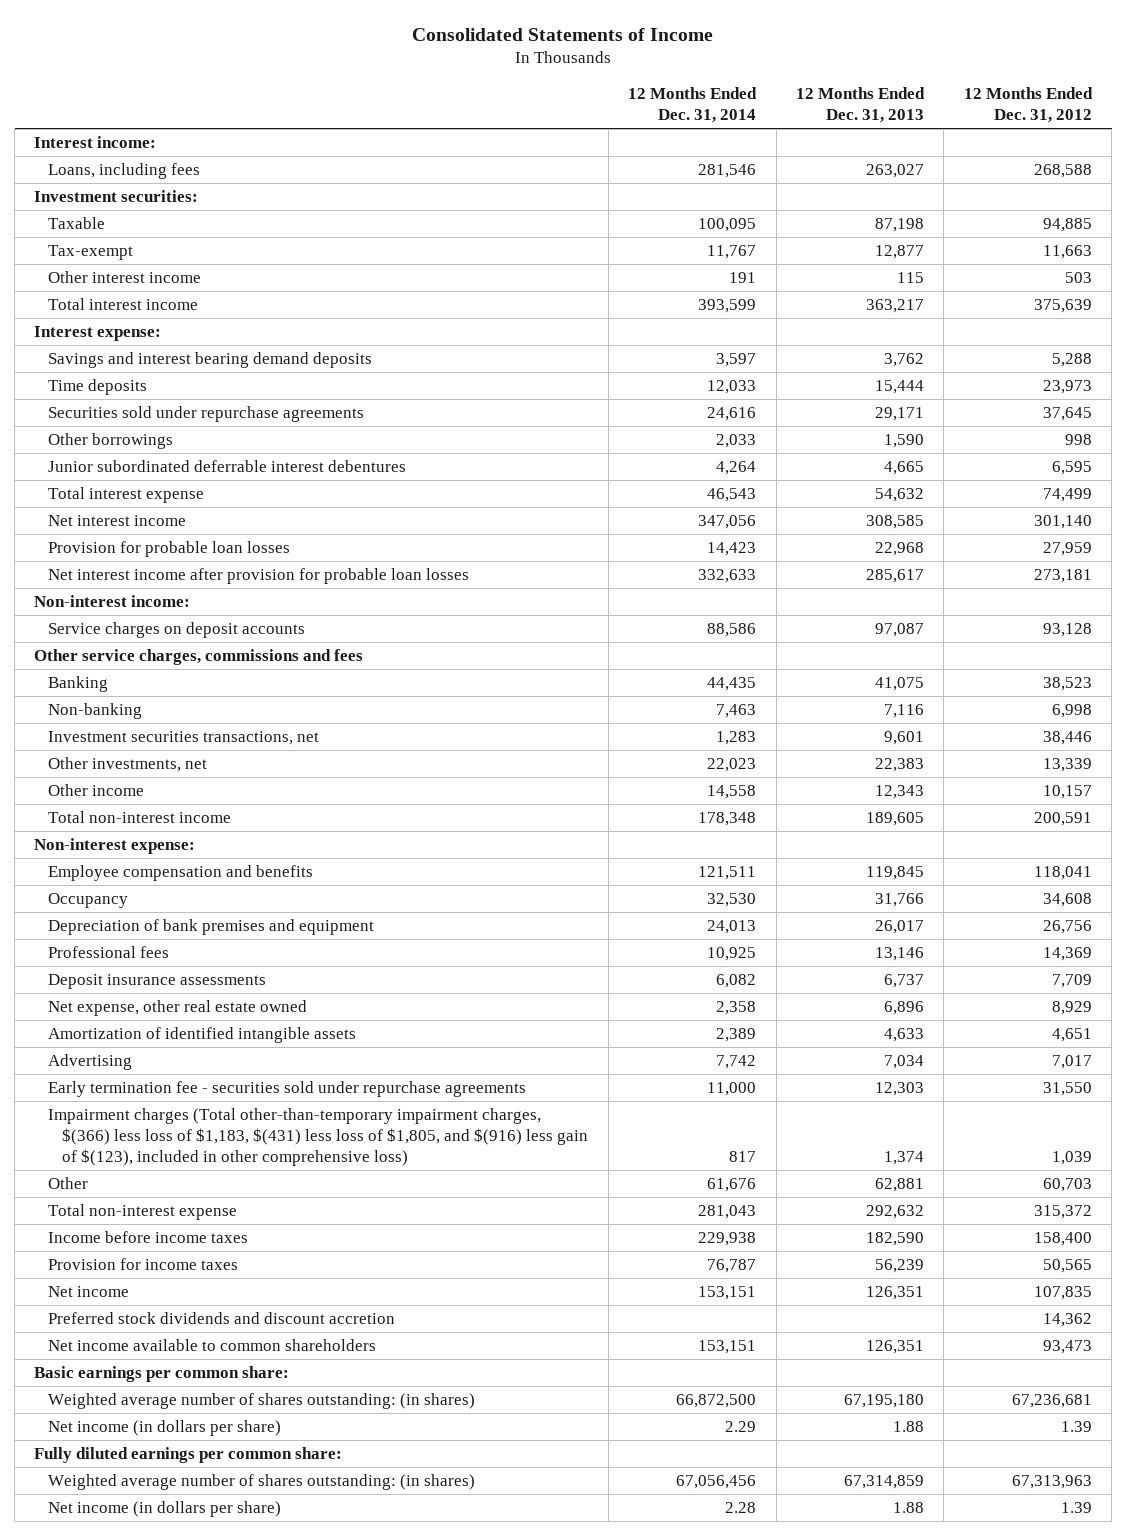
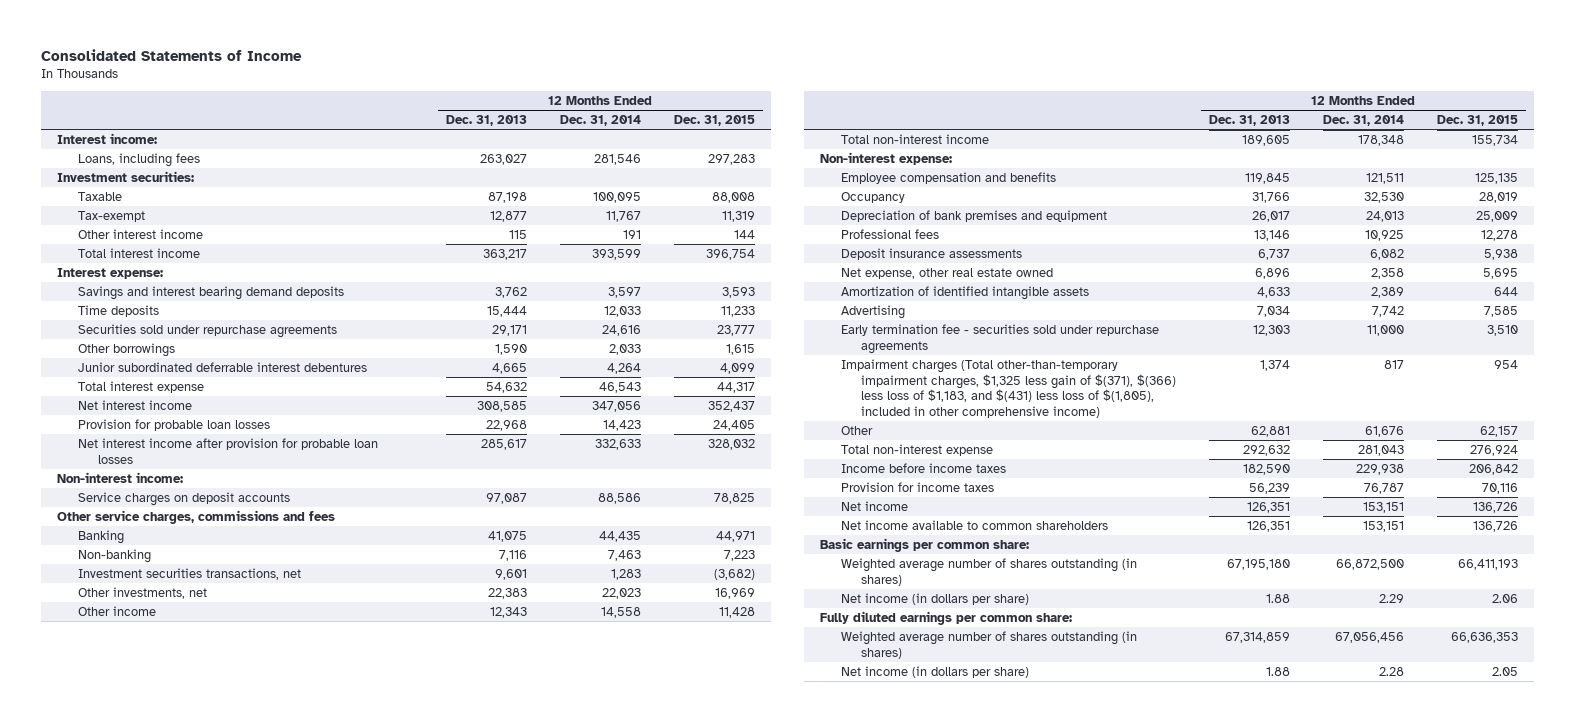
[963,87,1093,124] 12 Months Ended Dec. 31, 2012 -> none
none -> [673,115,755,127] Dec. 31, 2015
[48,1108,589,1167] Impairment charges (Total other-than-temporary impairment charges, $(366) less loss of $1,183, $(431) less loss of $1,805, and $(916) less gain of $(123), included in other comprehensive loss) -> [840,358,1177,419] Impairment charges (Total other-than-temporary impairment charges, $1,325 less gain of $(371), $(366) less loss of $1,183, and $(431) less loss of $(1,805), included in other comprehensive income)
[48,1312,396,1325] Preferred stock dividends and discount accretion -> none
[48,1393,476,1410] Weighted average number of shares outstanding: (in shares) -> [840,557,1137,586] Weighted average number of shares outstanding (in shares)
[48,1474,476,1491] Weighted average number of shares outstanding: (in shares) -> [840,630,1137,659] Weighted average number of shares outstanding (in shares)

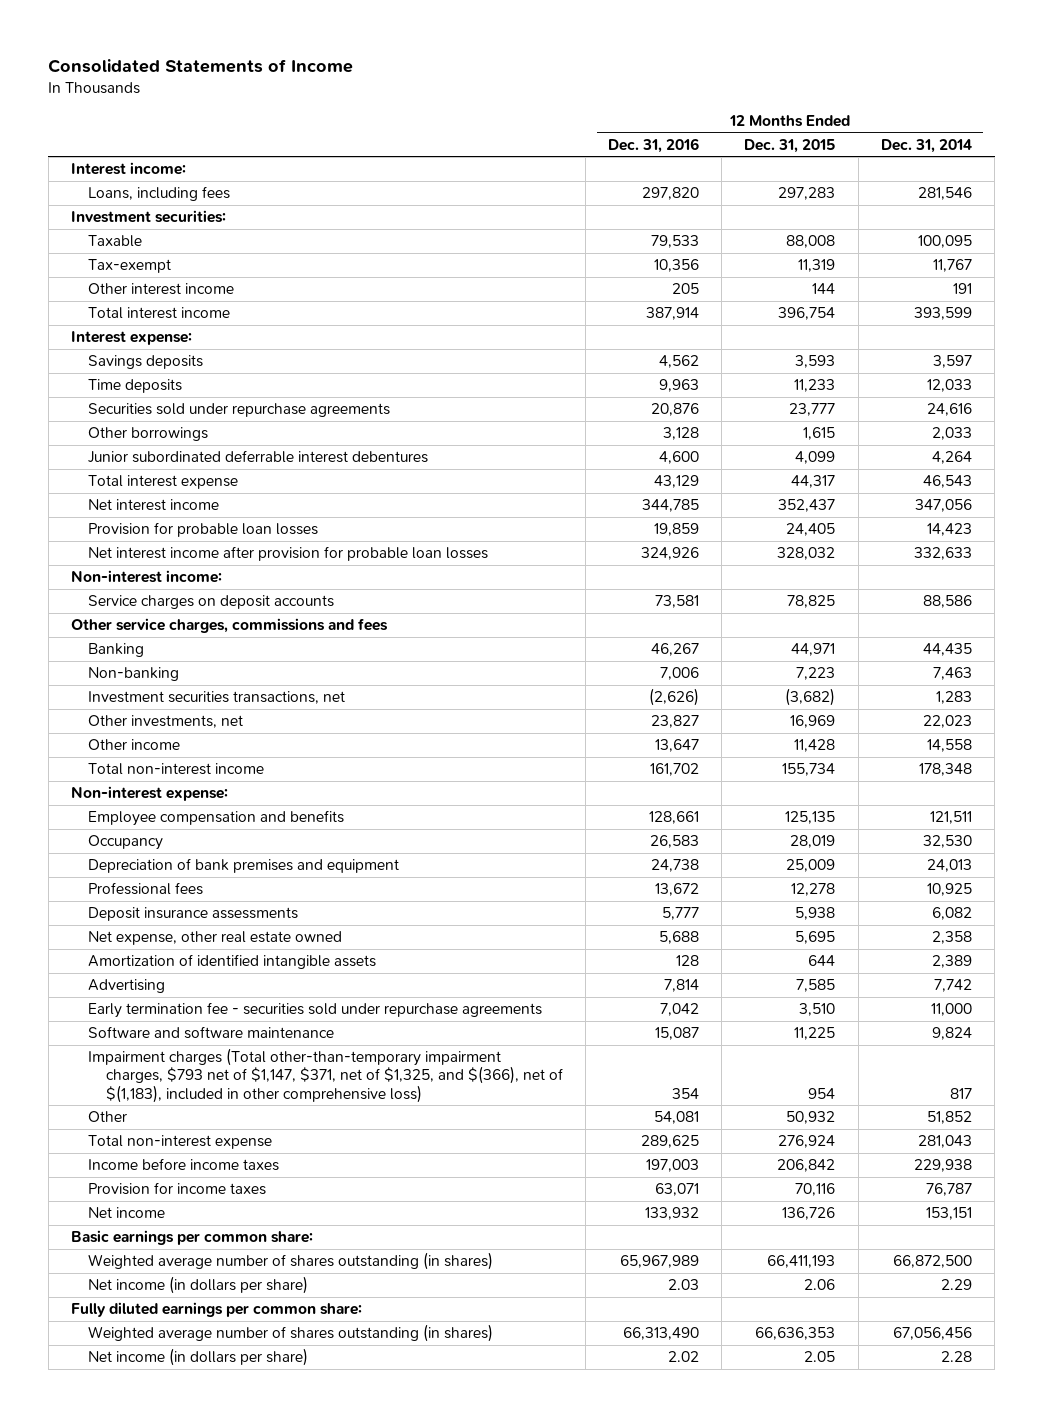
[445,115,527,127] Dec. 31, 2013 -> none
none -> [608,137,700,153] Dec. 31, 2016
[77,285,344,300] Savings and interest bearing demand deposits -> [88,355,204,370] Savings deposits
none -> [88,1026,335,1040] Software and software maintenance
[840,358,1177,419] Impairment charges (Total other-than-temporary impairment charges, $1,325 less gain of $(371), $(366) less loss of $1,183, and $(431) less loss of $(1,805), included in other comprehensive income) -> [88,1048,563,1103] Impairment charges (Total other-than-temporary impairment charges, $793 net of $1,147, $371, net of $1,325, and $(366), net of $(1,183), included in other comprehensive loss)
[1364,425,1404,437] 61,676 -> [926,1111,972,1125] 51,852
[1479,425,1518,437] 62,157 -> [786,1111,836,1125] 50,932
[840,519,1108,530] Net income available to common shareholders -> none

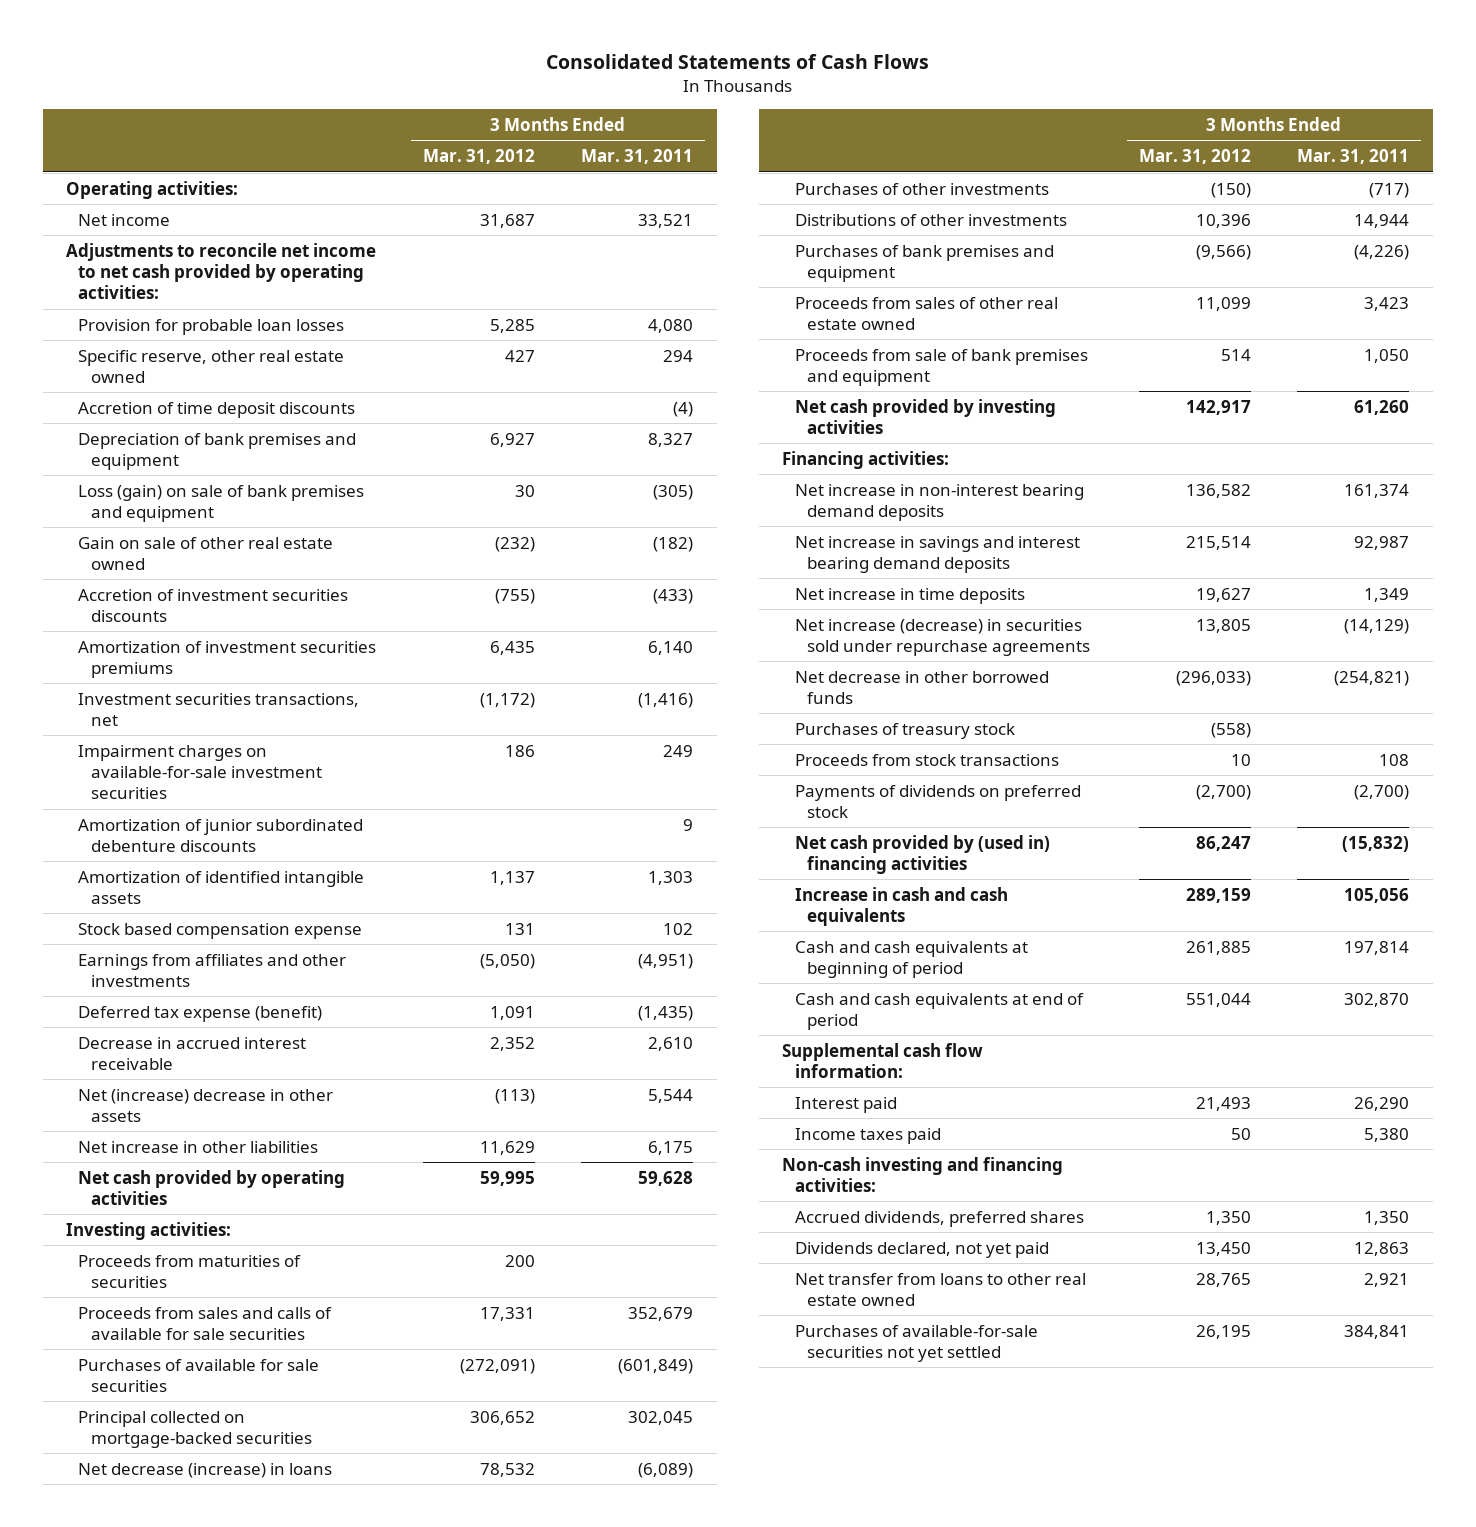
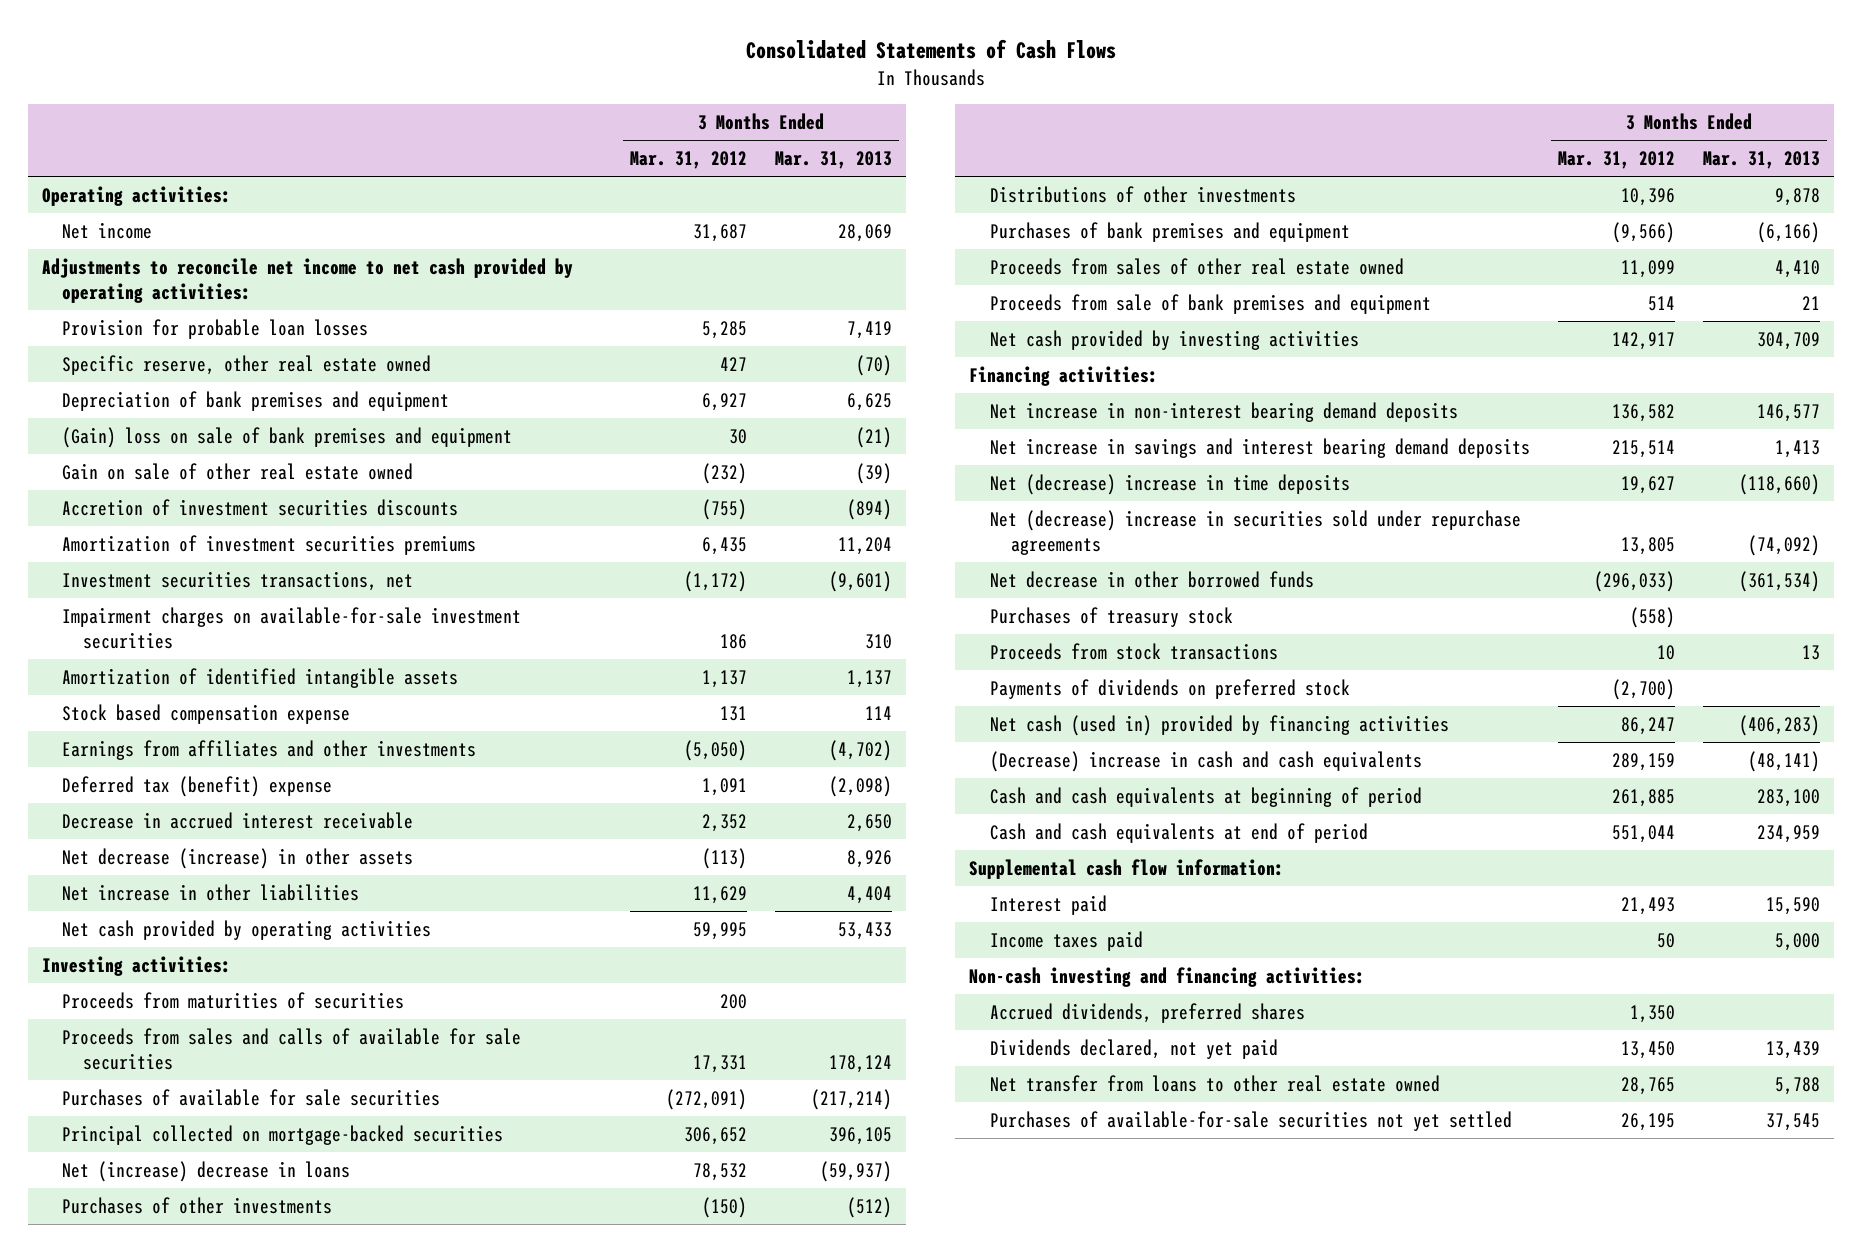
[581,149,694,165] Mar. 31, 2011 -> none
none -> [775,151,893,170] Mar. 31, 2013
[78,401,356,418] Accretion of time deposit discounts -> none
[78,484,365,522] Loss (gain) on sale of bank premises and equipment -> [62,426,513,448] (Gain) loss on sale of bank premises and equipment
[78,818,364,852] Amortization of junior subordinated debenture discounts -> none
[78,1005,323,1022] Deferred tax expense (benefit) -> [62,775,333,797] Deferred tax (benefit) expense
[78,1088,334,1122] Net (increase) decrease in other assets -> [62,847,414,869] Net decrease (increase) in other assets
[78,1462,333,1478] Net decrease (increase) in loans -> [62,1160,351,1182] Net (increase) decrease in loans
[794,587,1025,604] Net increase in time deposits -> [990,473,1351,495] Net (decrease) increase in time deposits
[794,618,1090,656] Net increase (decrease) in securities sold under repurchase agreements -> [990,509,1522,556] Net (decrease) increase in securities sold under repurchase agreements
[794,834,1050,874] Net cash provided by (used in) financing activities -> [990,714,1450,736] Net cash (used in) provided by financing activities
[794,886,1008,926] Increase in cash and cash equivalents -> [990,750,1423,772] (Decrease) increase in cash and cash equivalents

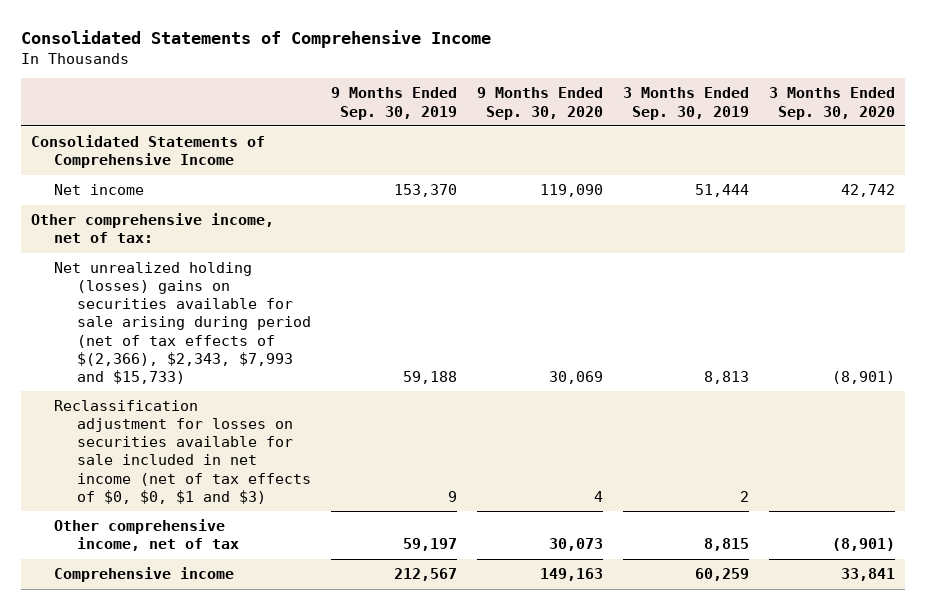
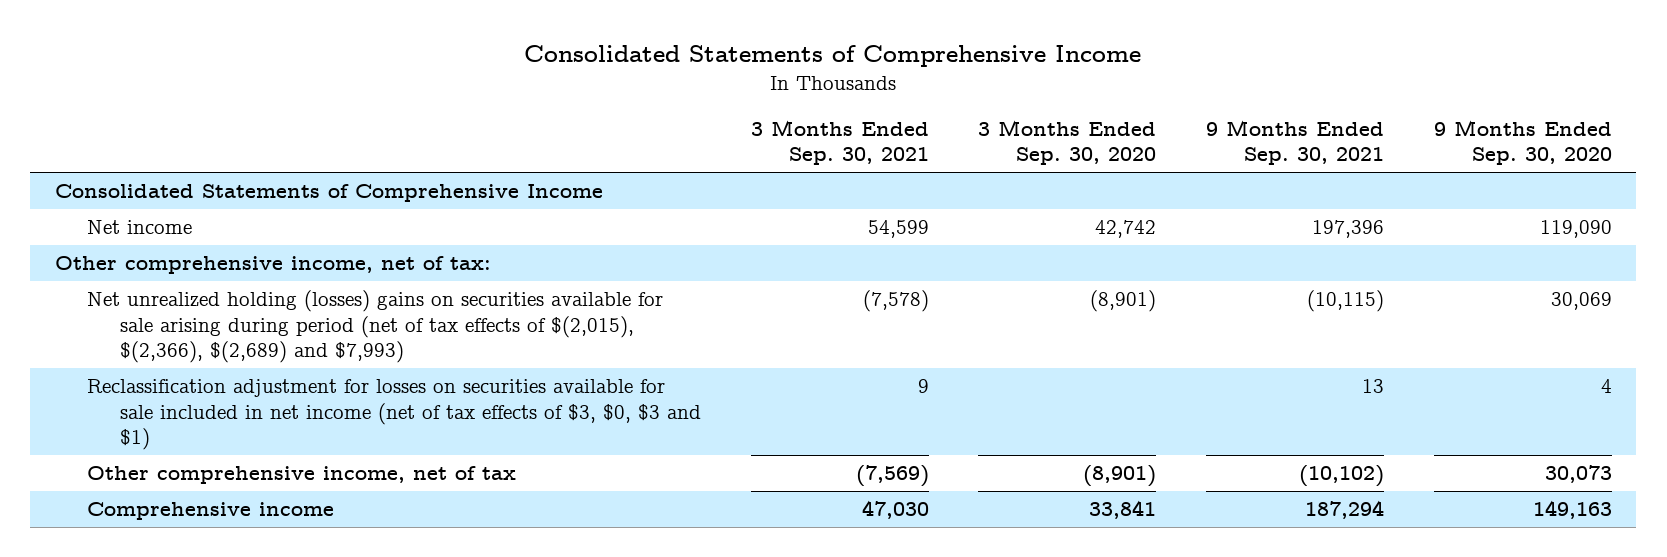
[331,87,458,120] 9 Months Ended Sep. 30, 2019 -> none
[623,87,750,120] 3 Months Ended Sep. 30, 2019 -> none
none -> [750,119,929,166] 3 Months Ended Sep. 30, 2021
none -> [1205,119,1384,166] 9 Months Ended Sep. 30, 2021
[54,262,312,384] Net unrealized holding (losses) gains on securities available for sale arising during period (net of tax effects of $(2,366), $2,343, $7,993 and $15,733) -> [87,290,664,364] Net unrealized holding (losses) gains on securities available for sale arising during period (net of tax effects of $(2,015), $(2,366), $(2,689) and $7,993)
[54,400,312,504] Reclassification adjustment for losses on securities available for sale included in net income (net of tax effects of $0, $0, $1 and $3) -> [87,379,701,451] Reclassification adjustment for losses on securities available for sale included in net income (net of tax effects of $3, $0, $3 and $1)

